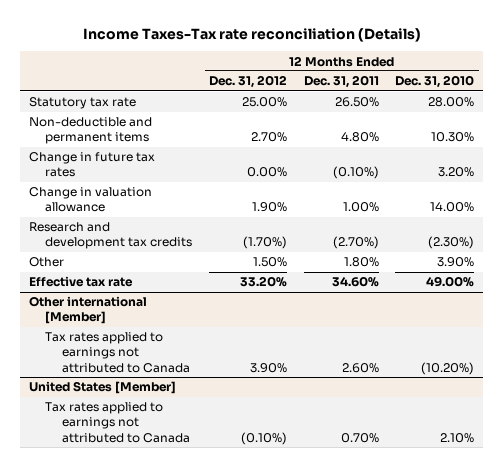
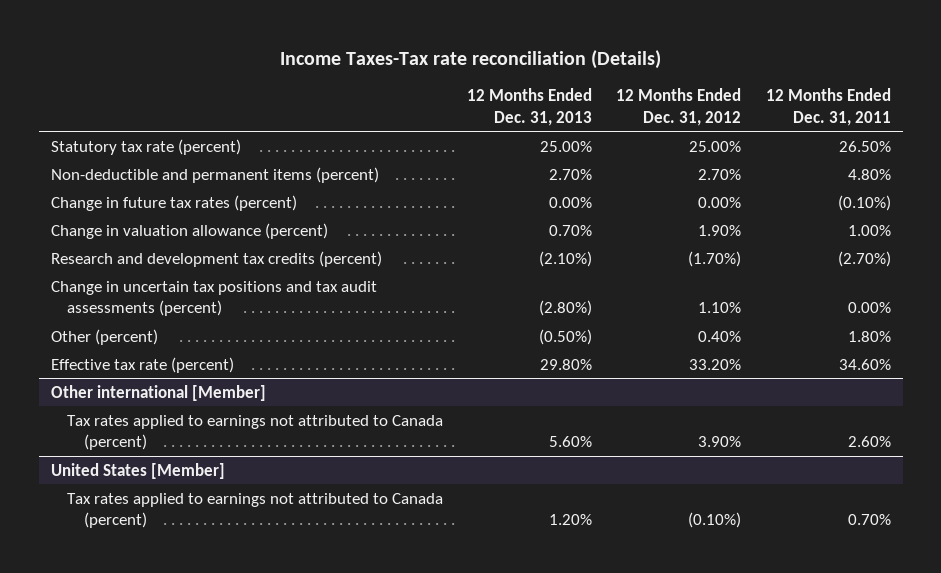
[395,75,475,89] Dec. 31, 2010 -> none
none -> [467,88,593,126] 12 Months Ended Dec. 31, 2013
[28,97,136,110] Statutory tax rate -> [50,138,241,155] Statutory tax rate (percent)
[28,117,152,145] Non-deductible and permanent items -> [50,166,379,183] Non-deductible and permanent items (percent)
[28,152,155,178] Change in future tax rates -> [50,194,297,211] Change in future tax rates (percent)
[28,187,152,213] Change in valuation allowance -> [50,222,328,239] Change in valuation allowance (percent)
[28,222,193,250] Research and development tax credits -> [50,250,382,267] Research and development tax credits (percent)
none -> [50,280,377,317] Change in uncertain tax positions and tax audit assessments (percent)
[28,257,64,268] Other -> [50,328,158,345] Other (percent)
[252,257,287,268] 1.50% -> [698,330,742,342] 0.40%
[28,276,133,288] Effective tax rate -> [50,356,234,373] Effective tax rate (percent)
[45,332,190,373] Tax rates applied to earnings not attributed to Canada -> [67,414,444,451] Tax rates applied to earnings not attributed to Canada (percent)
[45,402,190,443] Tax rates applied to earnings not attributed to Canada -> [67,492,444,529] Tax rates applied to earnings not attributed to Canada (percent)

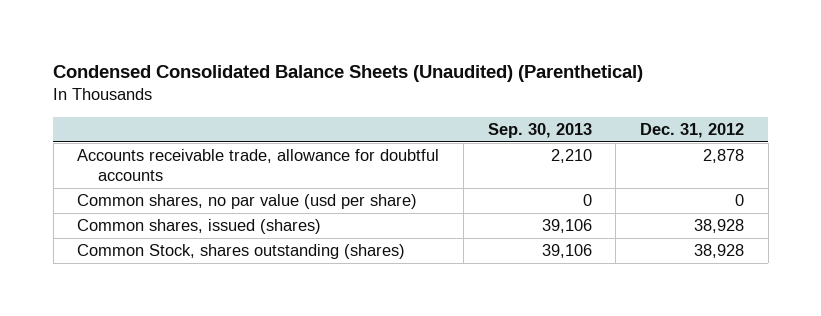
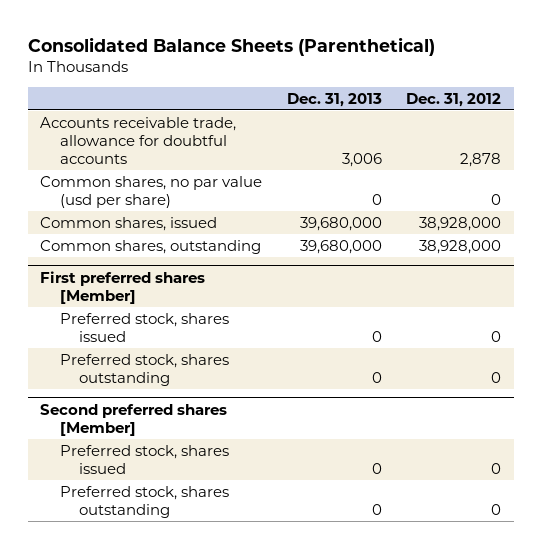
[53,65,644,83] Condensed Consolidated Balance Sheets (Unaudited) (Parenthetical) -> [28,36,436,56] Consolidated Balance Sheets (Parenthetical)
[487,122,592,138] Sep. 30, 2013 -> none
none -> [286,92,382,107] Dec. 31, 2013
[77,219,322,235] Common shares, issued (shares) -> [40,216,218,231] Common shares, issued
[694,219,745,234] 38,928 -> [419,216,502,231] 38,928,000
[77,244,406,260] Common Stock, shares outstanding (shares) -> [40,239,262,254] Common shares, outstanding
[694,244,745,259] 38,928 -> [419,239,502,254] 38,928,000
none -> [40,270,206,304] First preferred shares [Member]
none -> [59,312,229,342] Preferred stock, shares issued
none -> [59,353,229,386] Preferred stock, shares outstanding
none -> [40,403,228,436] Second preferred shares [Member]
none -> [59,444,229,474] Preferred stock, shares issued
none -> [59,485,229,518] Preferred stock, shares outstanding

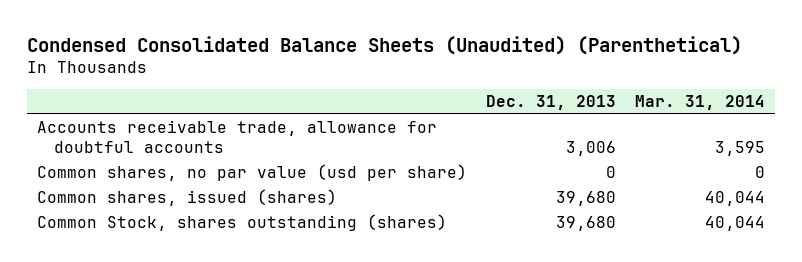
[28,36,436,56] Consolidated Balance Sheets (Parenthetical) -> [27,35,743,55] Condensed Consolidated Balance Sheets (Unaudited) (Parenthetical)
[406,92,502,107] Dec. 31, 2012 -> none
none -> [635,95,766,111] Mar. 31, 2014
[40,270,206,304] First preferred shares [Member] -> none
[59,312,229,342] Preferred stock, shares issued -> none
[59,353,229,386] Preferred stock, shares outstanding -> none
[40,403,228,436] Second preferred shares [Member] -> none
[59,444,229,474] Preferred stock, shares issued -> none
[59,485,229,518] Preferred stock, shares outstanding -> none
[40,216,218,231] Common shares, issued -> [36,189,337,207] Common shares, issued (shares)
[299,216,382,231] 39,680,000 -> [556,191,617,207] 39,680
[40,239,262,254] Common shares, outstanding -> [36,214,447,232] Common Stock, shares outstanding (shares)
[299,239,382,254] 39,680,000 -> [556,216,617,232] 39,680

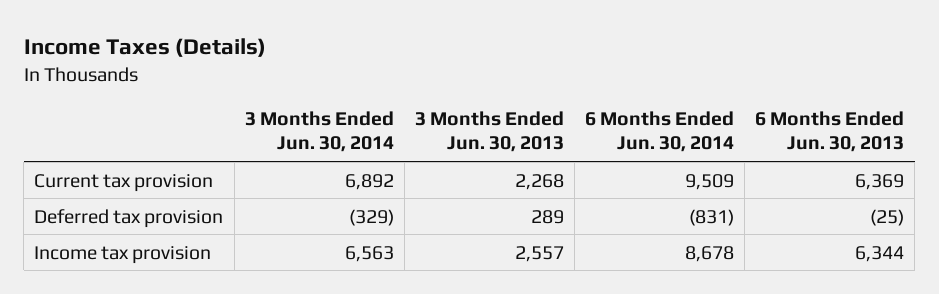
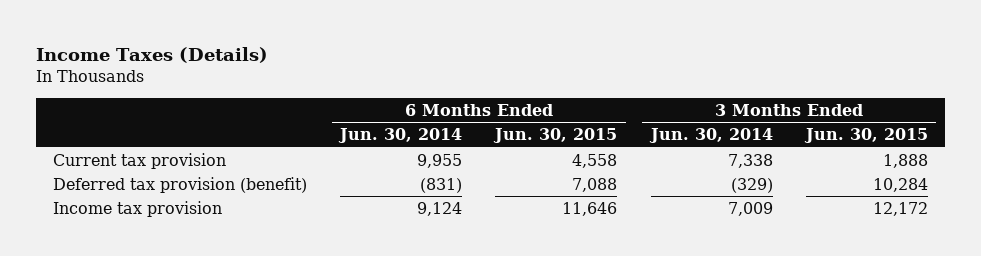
[414,111,564,153] 3 Months Ended Jun. 30, 2013 -> none
[755,111,905,153] 6 Months Ended Jun. 30, 2013 -> none
none -> [493,128,618,144] Jun. 30, 2015
none -> [803,128,928,144] Jun. 30, 2015
[344,173,394,190] 6,892 -> [727,153,773,168] 7,338
[685,173,735,190] 9,509 -> [417,153,463,168] 9,955
[34,208,224,228] Deferred tax provision -> [53,176,308,193] Deferred tax provision (benefit)
[344,245,394,262] 6,563 -> [727,201,773,216] 7,009
[685,245,735,262] 8,678 -> [417,201,463,216] 9,124

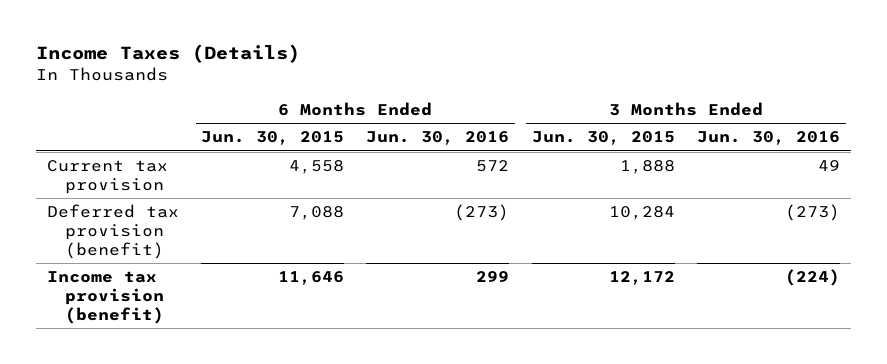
[338,128,463,144] Jun. 30, 2014 -> none
[648,128,773,144] Jun. 30, 2014 -> none
none -> [366,131,510,146] Jun. 30, 2016
none -> [697,131,841,146] Jun. 30, 2016
[53,200,223,217] Income tax provision -> [46,271,164,324] Income tax provision (benefit)

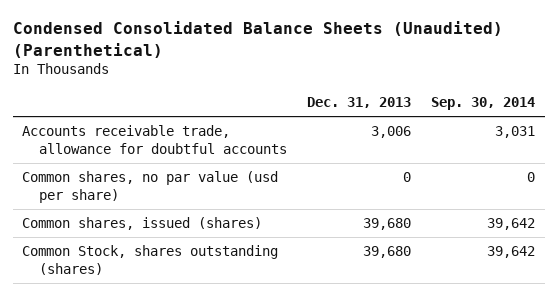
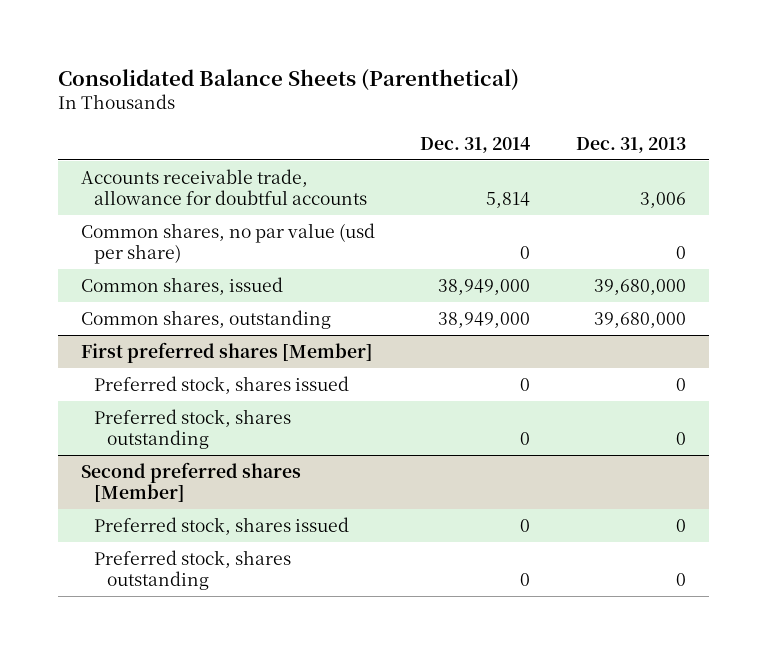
[12,21,503,58] Condensed Consolidated Balance Sheets (Unaudited) (Parenthetical) -> [58,68,520,91] Consolidated Balance Sheets (Parenthetical)
[431,97,536,111] Sep. 30, 2014 -> none
none -> [420,137,531,154] Dec. 31, 2014
[22,217,263,231] Common shares, issued (shares) -> [80,276,283,295] Common shares, issued
[363,218,412,231] 39,680 -> [593,278,686,295] 39,680,000
[22,245,279,276] Common Stock, shares outstanding (shares) -> [80,309,331,329] Common shares, outstanding
[363,246,412,259] 39,680 -> [593,311,686,328] 39,680,000
none -> [80,341,373,363] First preferred shares [Member]
none -> [94,375,350,394] Preferred stock, shares issued
none -> [94,408,292,449] Preferred stock, shares outstanding
none -> [80,461,301,502] Second preferred shares [Member]
none -> [94,516,350,535] Preferred stock, shares issued
none -> [94,549,292,590] Preferred stock, shares outstanding

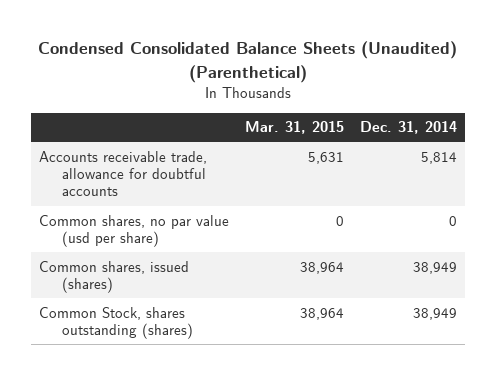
[58,68,520,91] Consolidated Balance Sheets (Parenthetical) -> [38,41,458,83] Condensed Consolidated Balance Sheets (Unaudited) (Parenthetical)
[575,137,686,154] Dec. 31, 2013 -> none
none -> [245,121,345,135] Mar. 31, 2015
[80,341,373,363] First preferred shares [Member] -> none
[94,375,350,394] Preferred stock, shares issued -> none
[94,408,292,449] Preferred stock, shares outstanding -> none
[80,461,301,502] Second preferred shares [Member] -> none
[94,516,350,535] Preferred stock, shares issued -> none
[94,549,292,590] Preferred stock, shares outstanding -> none
[80,276,283,295] Common shares, issued -> [39,260,190,293] Common shares, issued (shares)
[438,278,531,295] 38,949,000 -> [412,261,457,274] 38,949
[80,309,331,329] Common shares, outstanding -> [39,306,193,339] Common Stock, shares outstanding (shares)
[438,311,531,328] 38,949,000 -> [412,307,457,320] 38,949

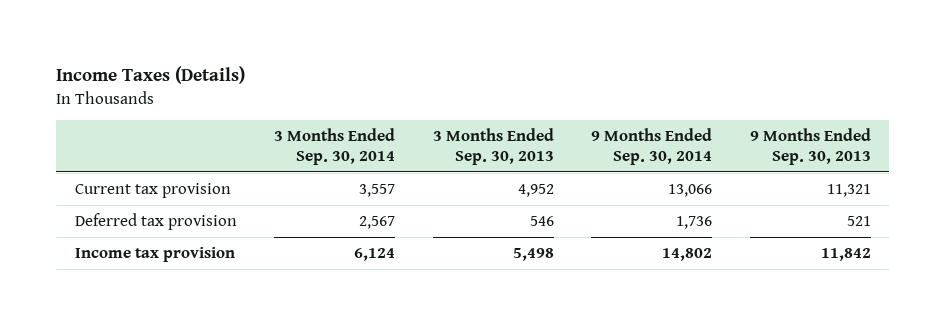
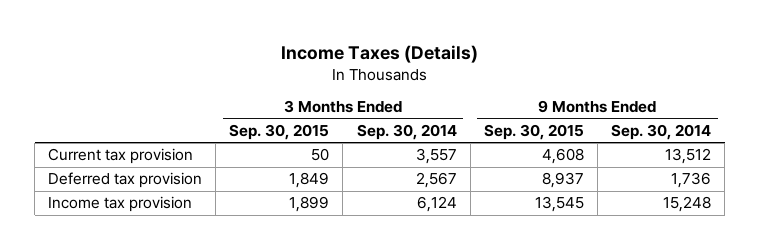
[432,128,554,166] 3 Months Ended Sep. 30, 2013 -> none
[749,128,871,166] 9 Months Ended Sep. 30, 2013 -> none
none -> [229,124,330,141] Sep. 30, 2015
none -> [483,124,584,141] Sep. 30, 2015
[668,184,713,198] 13,066 -> [665,148,712,165] 13,512
[662,248,713,262] 14,802 -> [663,196,712,213] 15,248

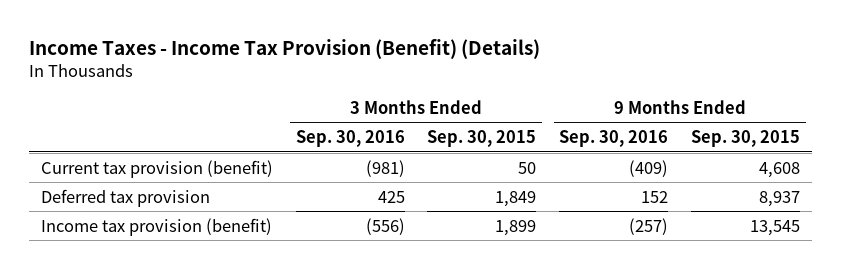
[280,44,478,63] Income Taxes (Details) -> [29,38,541,59] Income Taxes - Income Tax Provision (Benefit) (Details)
[356,124,457,141] Sep. 30, 2014 -> none
[611,124,712,141] Sep. 30, 2014 -> none
none -> [295,130,405,148] Sep. 30, 2016
none -> [559,130,669,148] Sep. 30, 2016
[48,148,194,165] Current tax provision -> [40,159,273,178] Current tax provision (benefit)
[48,196,193,213] Income tax provision -> [40,217,272,236] Income tax provision (benefit)

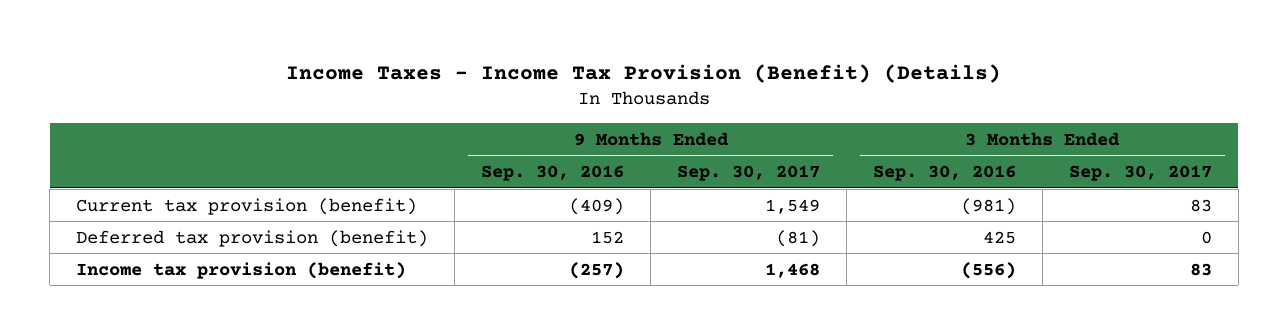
[427,130,537,148] Sep. 30, 2015 -> none
[691,130,801,148] Sep. 30, 2015 -> none
none -> [677,165,821,182] Sep. 30, 2017
none -> [1068,165,1212,182] Sep. 30, 2017
[40,188,210,207] Deferred tax provision -> [76,229,429,247] Deferred tax provision (benefit)

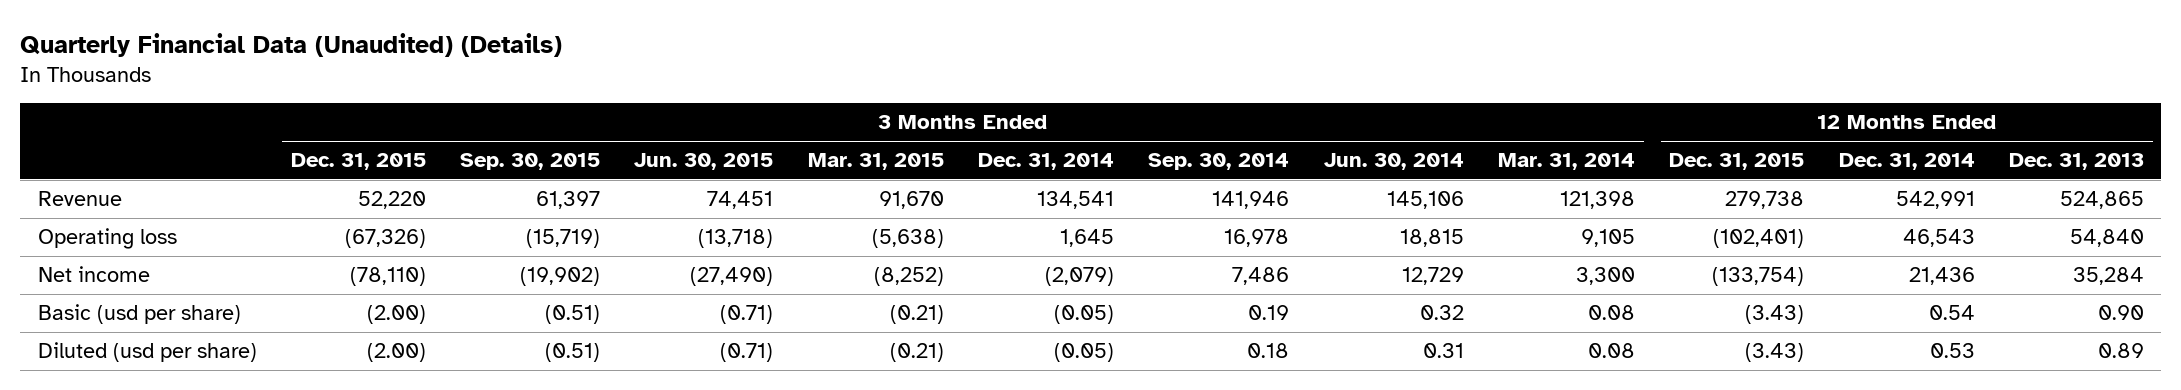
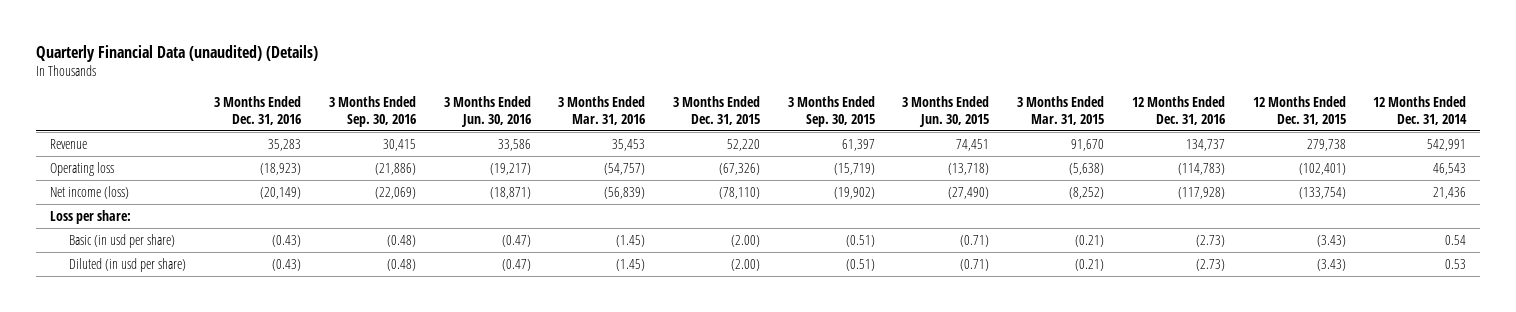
[20,33,563,58] Quarterly Financial Data (Unaudited) (Details) -> [36,44,319,62] Quarterly Financial Data (unaudited) (Details)
[978,153,1115,171] Dec. 31, 2014 -> none
[1148,153,1290,171] Sep. 30, 2014 -> none
[1323,153,1464,171] Jun. 30, 2014 -> none
[1498,153,1636,171] Mar. 31, 2014 -> none
[2008,153,2144,171] Dec. 31, 2013 -> none
none -> [214,96,302,125] 3 Months Ended Dec. 31, 2016
none -> [328,96,416,127] 3 Months Ended Sep. 30, 2016
none -> [443,96,531,127] 3 Months Ended Jun. 30, 2016
none -> [558,96,646,125] 3 Months Ended Mar. 31, 2016
none -> [1131,96,1225,125] 12 Months Ended Dec. 31, 2016
[37,266,150,283] Net income -> [49,186,129,200] Net income (loss)
none -> [49,210,131,225] Loss per share:
[37,304,241,325] Basic (usd per share) -> [69,234,176,249] Basic (in usd per share)
[37,342,257,363] Diluted (usd per share) -> [69,258,187,273] Diluted (in usd per share)

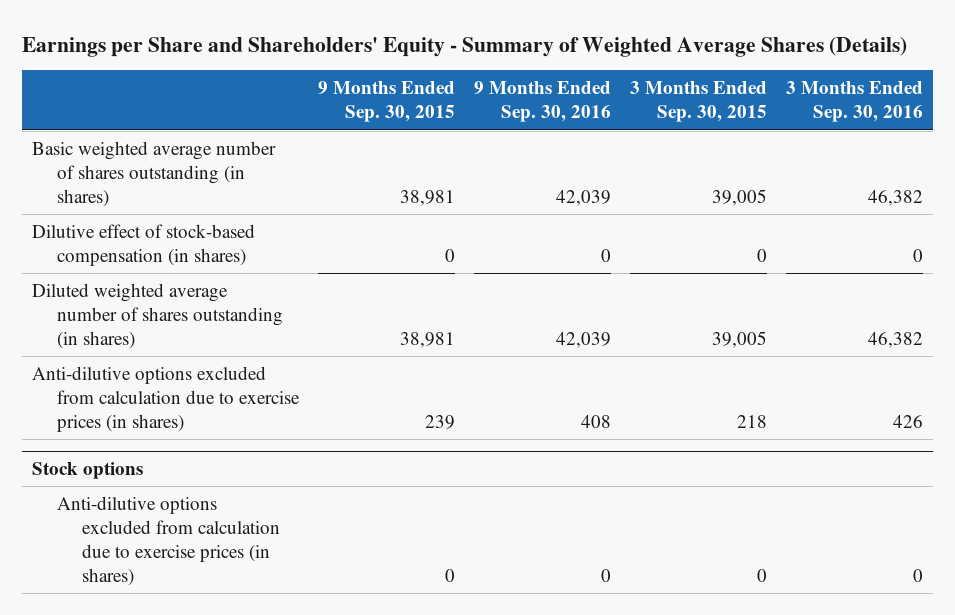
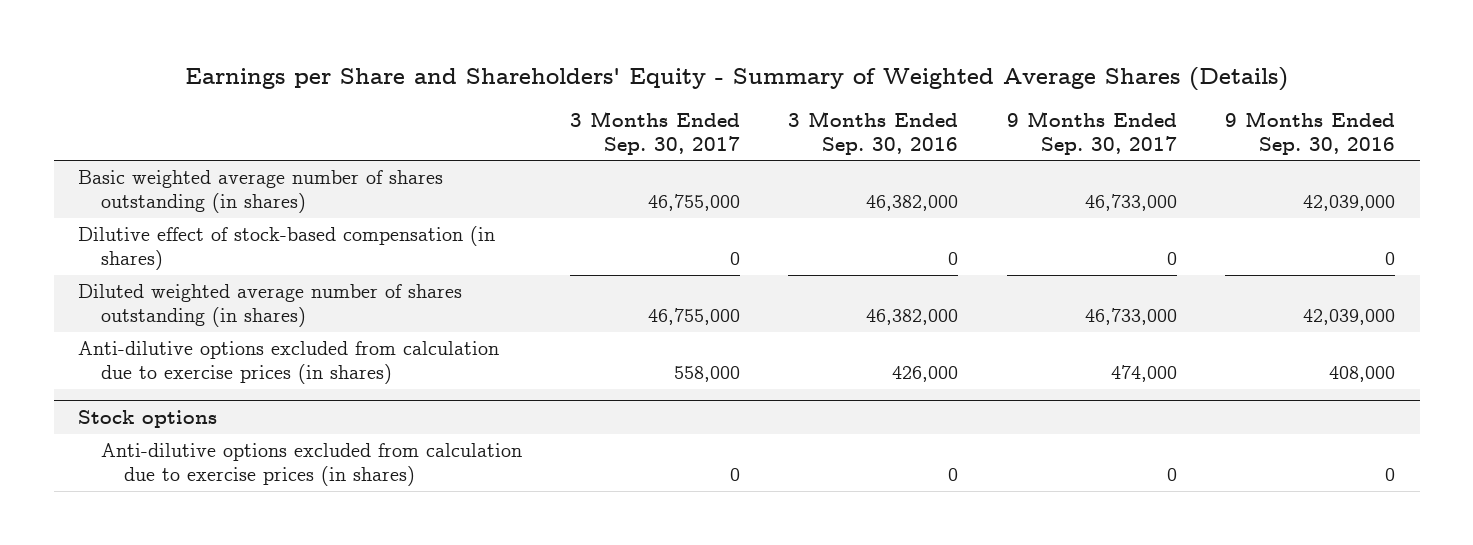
[318,81,456,123] 9 Months Ended Sep. 30, 2015 -> none
[630,81,768,123] 3 Months Ended Sep. 30, 2015 -> none
none -> [570,111,741,155] 3 Months Ended Sep. 30, 2017
none -> [1006,111,1177,155] 9 Months Ended Sep. 30, 2017
[556,189,612,206] 42,039 -> [1303,194,1396,211] 42,039,000
[868,189,924,206] 46,382 -> [866,194,959,211] 46,382,000
[556,331,612,348] 42,039 -> [1303,308,1396,325] 42,039,000
[868,331,924,348] 46,382 -> [866,308,959,325] 46,382,000
[581,414,612,428] 408 -> [1329,365,1396,382] 408,000
[893,414,924,428] 426 -> [892,365,959,382] 426,000

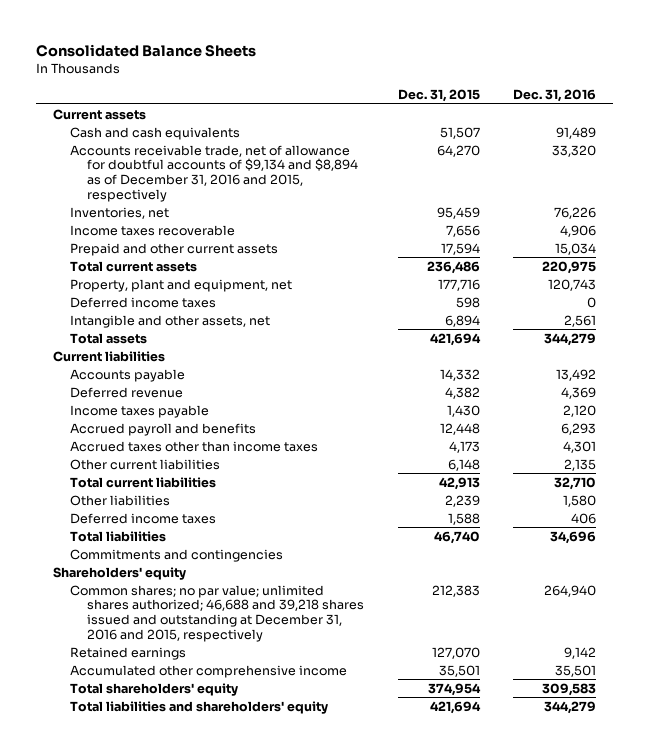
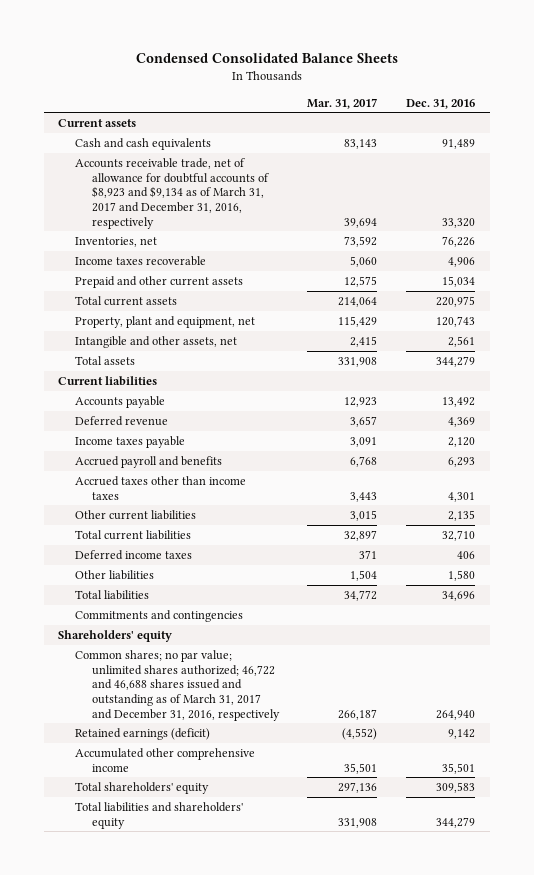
[36,43,257,57] Consolidated Balance Sheets -> [135,53,398,64] Condensed Consolidated Balance Sheets
[397,89,480,103] Dec. 31, 2015 -> none
none -> [307,97,378,109] Mar. 31, 2017
[70,144,359,202] Accounts receivable trade, net of allowance for doubtful accounts of $9,134 and $8,894 as of December 31, 2016 and 2015, respectively -> [74,157,269,229] Accounts receivable trade, net of allowance for doubtful accounts of $8,923 and $9,134 as of March 31, 2017 and December 31, 2016, respectively
[70,296,217,308] Deferred income taxes -> none
[70,494,171,506] Other liabilities -> [74,569,154,580] Other liabilities
[70,584,365,642] Common shares; no par value; unlimited shares authorized; 46,688 and 39,218 shares issued and outstanding at December 31, 2016 and 2015, respectively -> [74,649,280,721] Common shares; no par value; unlimited shares authorized; 46,722 and 46,688 shares issued and outstanding as of March 31, 2017 and December 31, 2016, respectively
[70,646,187,660] Retained earnings -> [74,727,210,740] Retained earnings (deficit)

